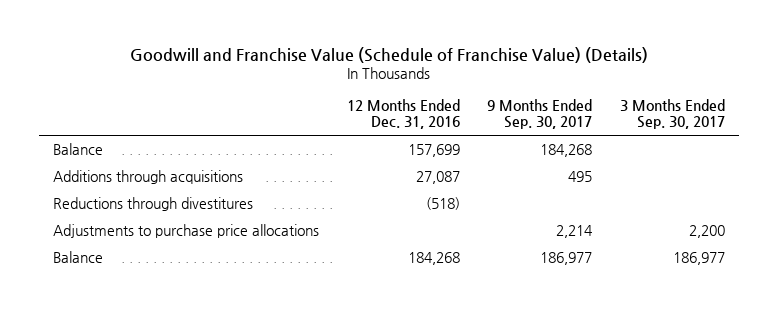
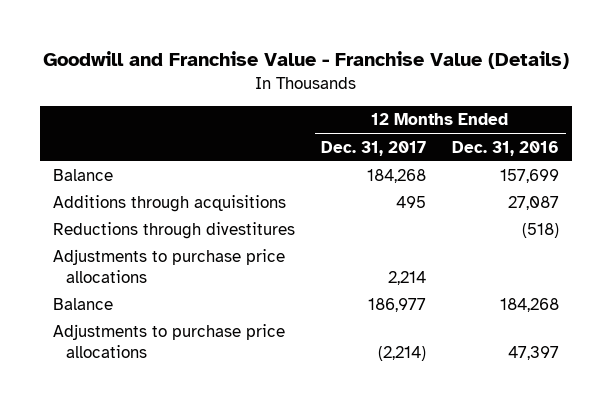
[130,46,649,63] Goodwill and Franchise Value (Schedule of Franchise Value) (Details) -> [43,51,570,70] Goodwill and Franchise Value - Franchise Value (Details)
[487,99,593,130] 9 Months Ended Sep. 30, 2017 -> none
[620,99,726,130] 3 Months Ended Sep. 30, 2017 -> none
none -> [321,140,427,156] Dec. 31, 2017
none -> [52,324,285,359] Adjustments to purchase price allocations

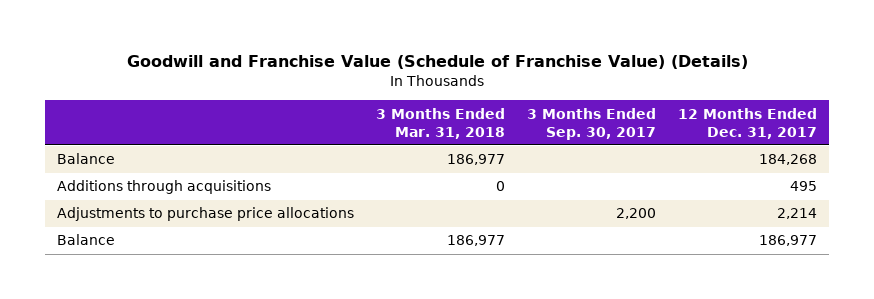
[43,51,570,70] Goodwill and Franchise Value - Franchise Value (Details) -> [127,55,749,70] Goodwill and Franchise Value (Schedule of Franchise Value) (Details)
[452,140,560,156] Dec. 31, 2016 -> none
none -> [375,107,505,139] 3 Months Ended Mar. 31, 2018
none -> [527,107,657,140] 3 Months Ended Sep. 30, 2017
[52,222,295,240] Reductions through divestitures -> none
[52,324,285,359] Adjustments to purchase price allocations -> none

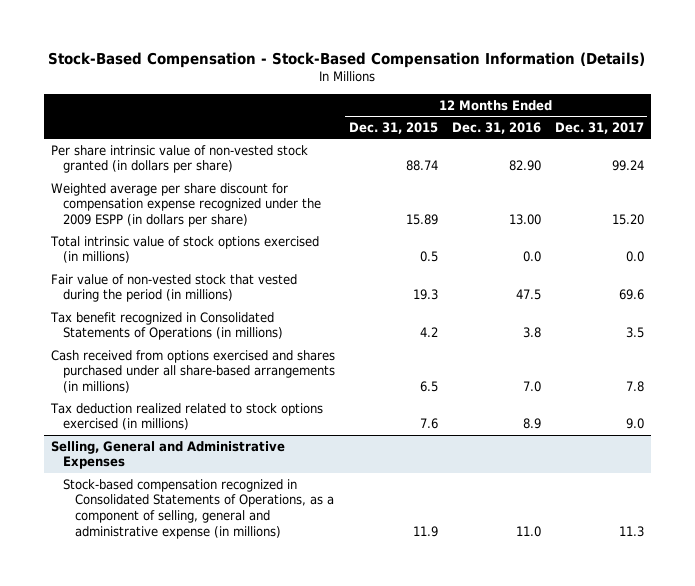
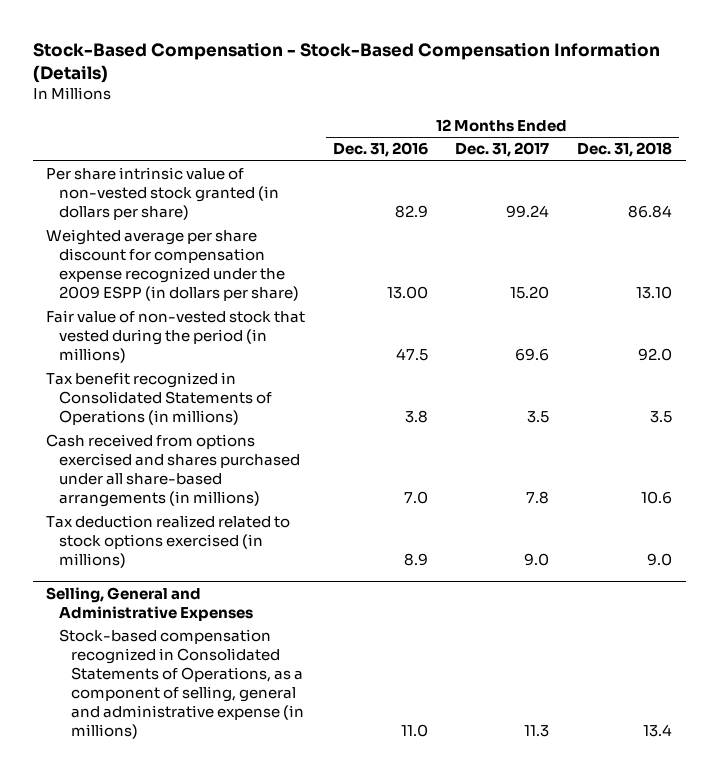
[348,122,438,135] Dec. 31, 2015 -> none
none -> [576,142,672,158] Dec. 31, 2018
[508,160,541,172] 82.90 -> [394,205,428,219] 82.9
[49,235,319,264] Total intrinsic value of stock options exercised (in millions) -> none

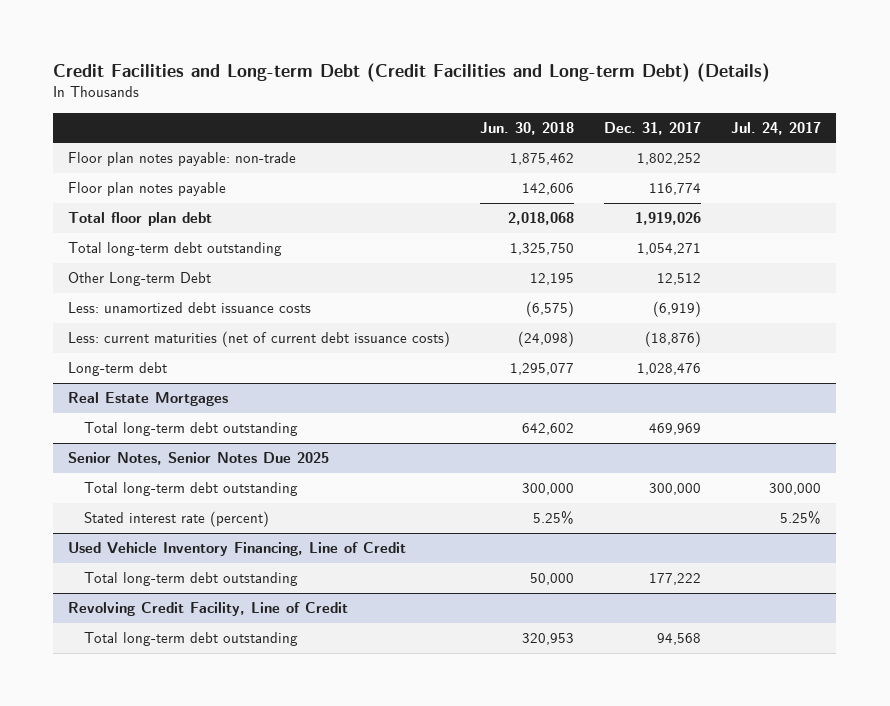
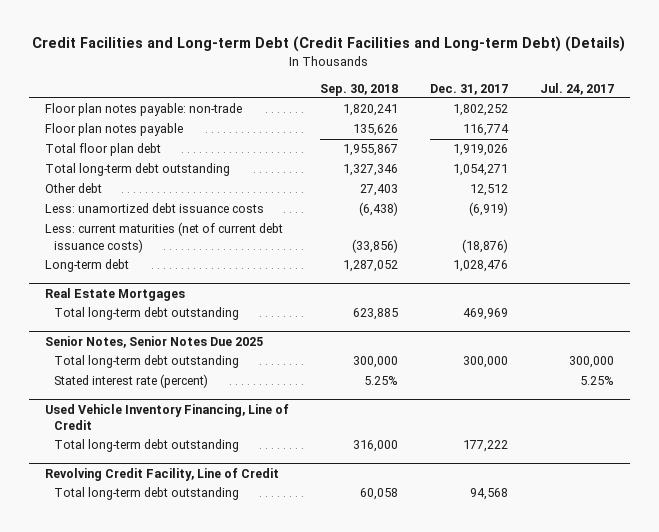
[480,121,575,135] Jun. 30, 2018 -> none
none -> [320,83,399,96] Sep. 30, 2018
[68,272,212,287] Other Long-term Debt -> [44,183,102,194] Other debt

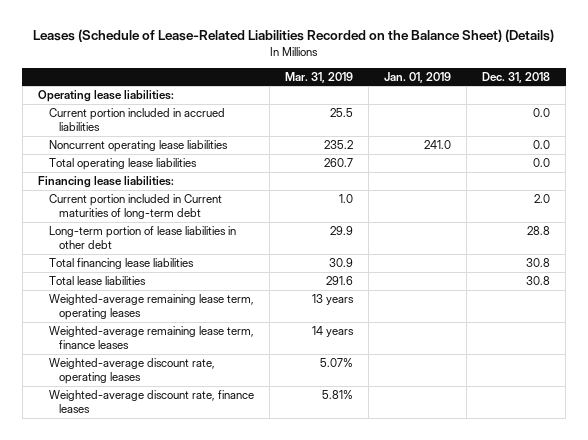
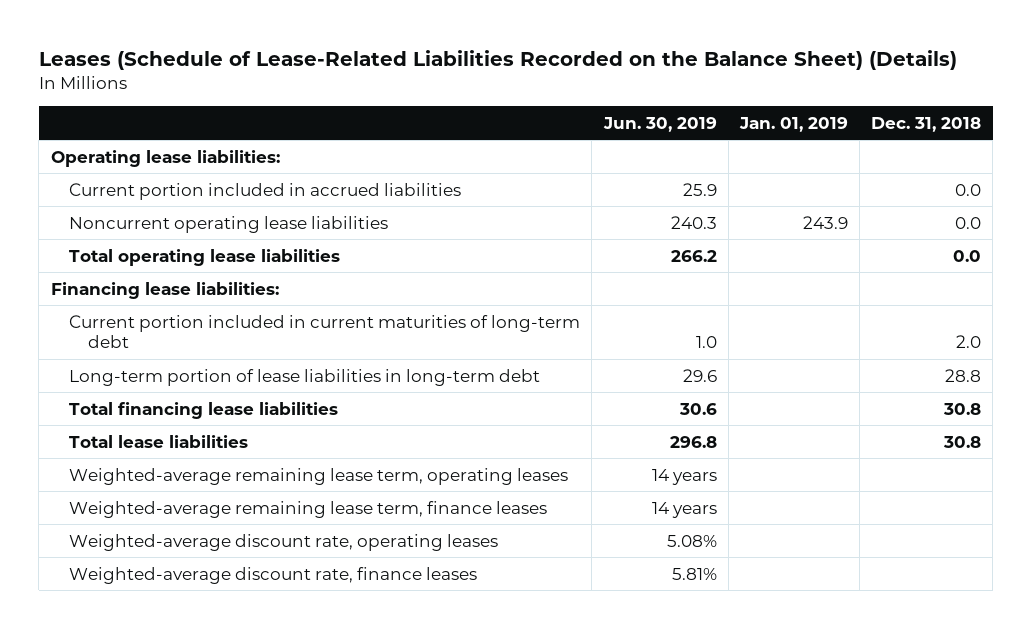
[284,71,353,83] Mar. 31, 2019 -> none
none -> [602,116,717,132] Jun. 30, 2019
[423,140,451,150] 241.0 -> [802,215,848,229] 243.9
[48,194,222,220] Current portion included in Current maturities of long-term debt -> [69,314,581,349] Current portion included in current maturities of long-term debt
[48,226,236,250] Long-term portion of lease liabilities in other debt -> [69,368,541,386] Long-term portion of lease liabilities in long-term debt

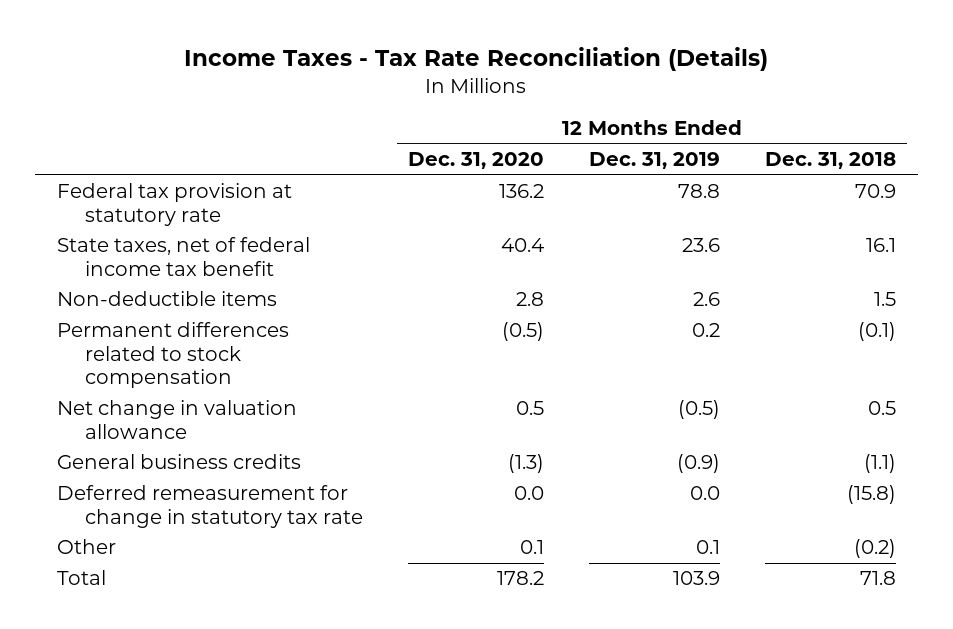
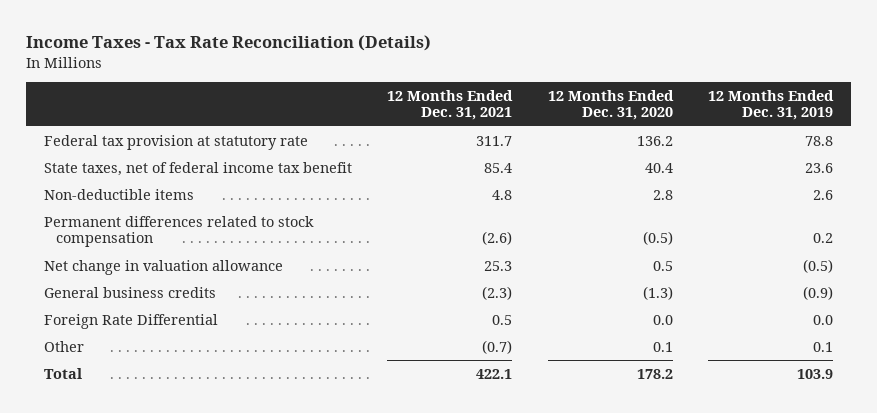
[764,152,896,170] Dec. 31, 2018 -> none
none -> [387,89,514,121] 12 Months Ended Dec. 31, 2021
[57,485,364,528] Deferred remeasurement for change in statutory tax rate -> none
none -> [43,313,218,329] Foreign Rate Differential

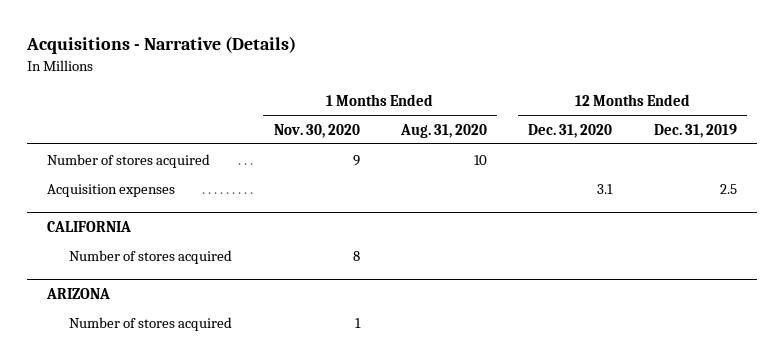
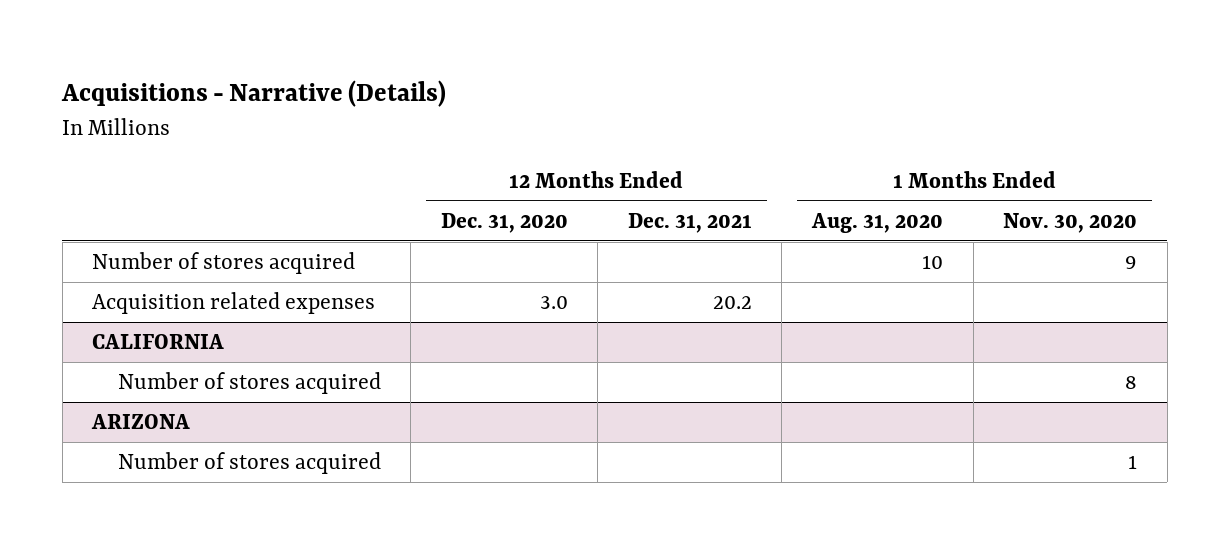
[653,123,737,138] Dec. 31, 2019 -> none
none -> [627,212,752,233] Dec. 31, 2021
[47,183,176,197] Acquisition expenses -> [92,292,376,315] Acquisition related expenses
[597,183,614,194] 3.1 -> [539,296,568,310] 3.0

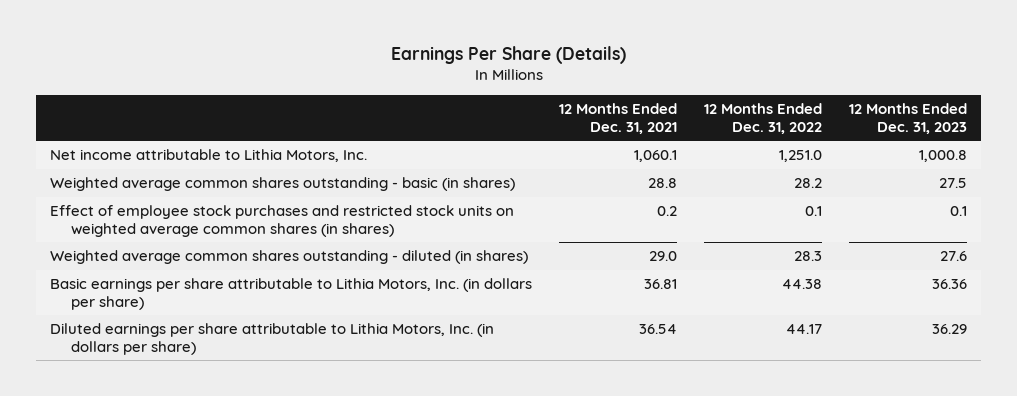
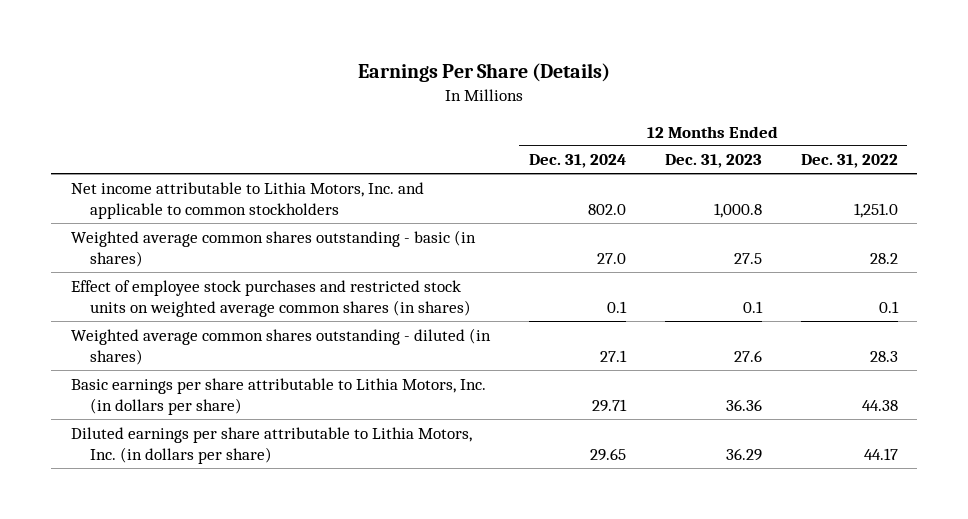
[558,103,677,134] 12 Months Ended Dec. 31, 2021 -> none
none -> [528,154,626,169] Dec. 31, 2024
[49,149,367,163] Net income attributable to Lithia Motors, Inc. -> [70,181,424,219] Net income attributable to Lithia Motors, Inc. and applicable to common stockholders

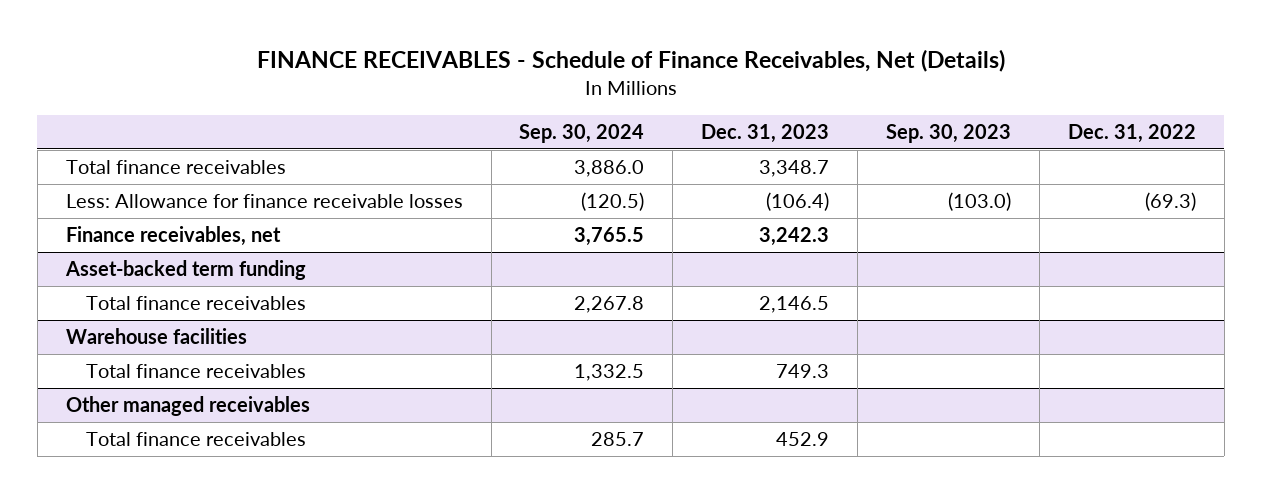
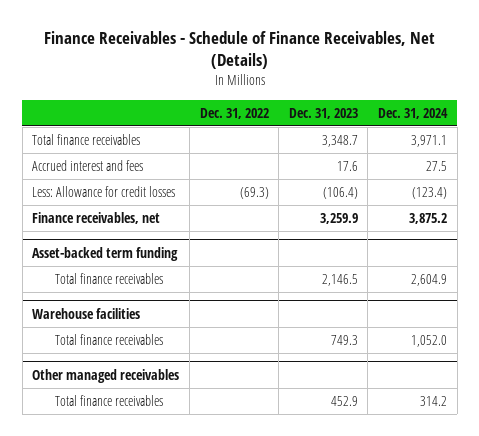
[256,49,1005,73] FINANCE RECEIVABLES - Schedule of Finance Receivables, Net (Details) -> [43,31,435,70] Finance Receivables - Schedule of Finance Receivables, Net (Details)
[519,124,645,144] Sep. 30, 2024 -> none
[886,124,1012,144] Sep. 30, 2023 -> none
none -> [378,107,449,119] Dec. 31, 2024
none -> [32,160,144,172] Accrued interest and fees
[65,194,463,209] Less: Allowance for finance receivable losses -> [32,186,176,198] Less: Allowance for credit losses
[759,227,830,247] 3,242.3 -> [319,213,358,225] 3,259.9

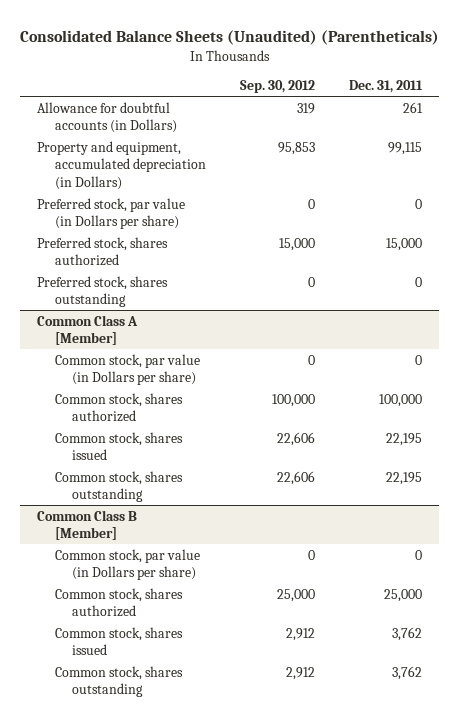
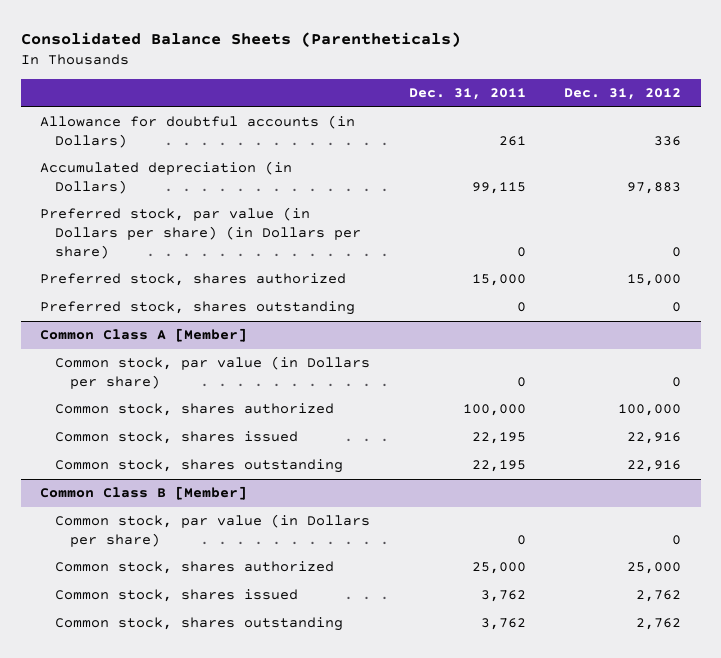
[19,29,439,45] Consolidated Balance Sheets (Unaudited) (Parentheticals) -> [20,32,461,48] Consolidated Balance Sheets (Parentheticals)
[239,80,315,94] Sep. 30, 2012 -> none
none -> [564,88,682,101] Dec. 31, 2012
[37,140,206,191] Property and equipment, accumulated depreciation (in Dollars) -> [40,161,293,195] Accumulated depreciation (in Dollars)
[37,197,186,230] Preferred stock, par value (in Dollars per share) -> [40,207,362,259] Preferred stock, par value (in Dollars per share) (in Dollars per share)

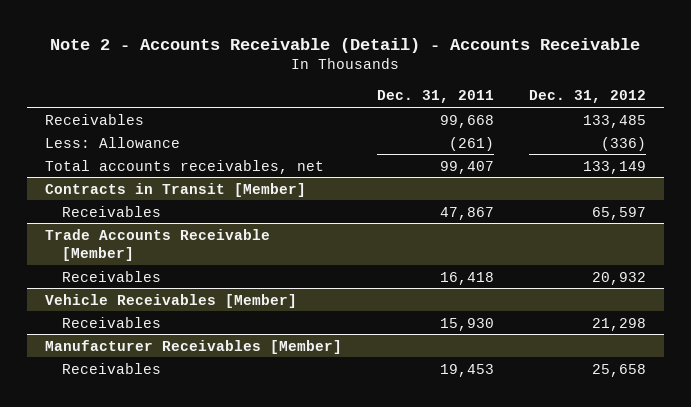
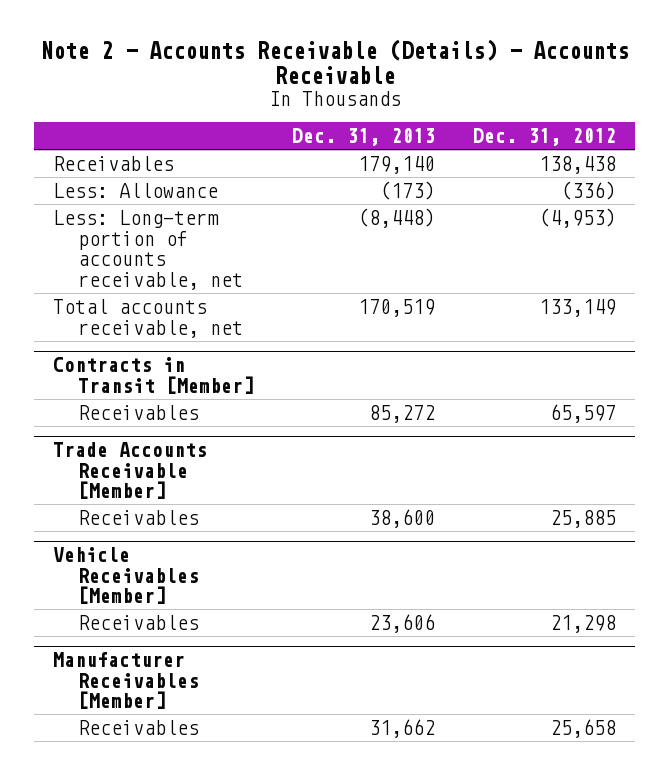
[50,37,641,53] Note 2 - Accounts Receivable (Detail) - Accounts Receivable -> [40,38,629,85] Note 2 - Accounts Receivable (Details) - Accounts Receivable
[376,90,494,104] Dec. 31, 2011 -> none
none -> [292,128,436,147] Dec. 31, 2013
[583,114,647,128] 133,485 -> [539,156,617,175] 138,438
none -> [52,210,243,290] Less: Long-term portion of accounts receivable, net
[44,159,324,174] Total accounts receivables, net -> [52,299,243,338] Total accounts receivable, net
[592,271,647,285] 20,932 -> [550,510,617,529] 25,885

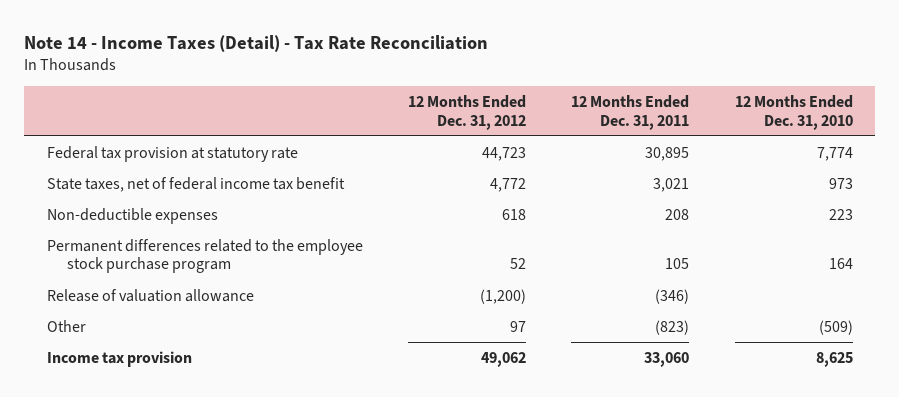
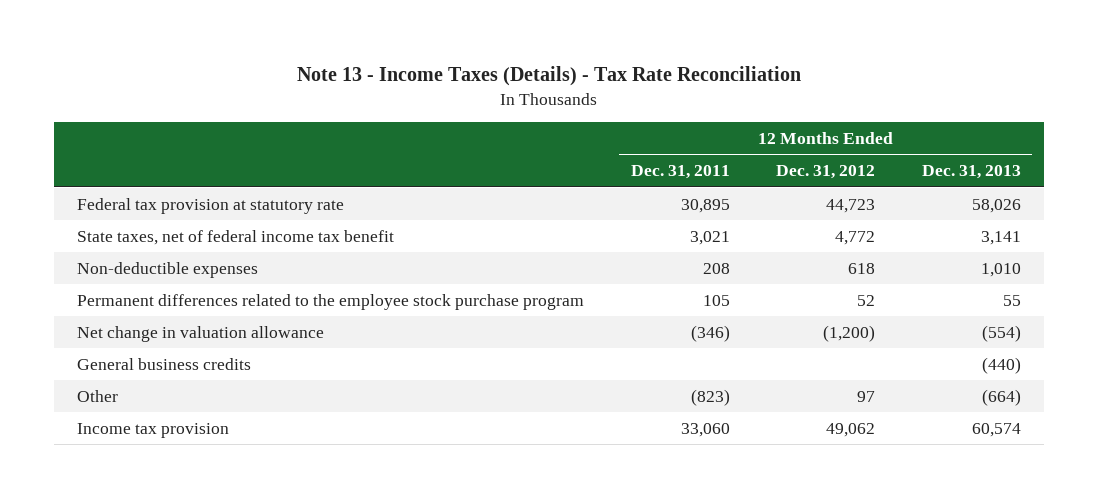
[23,34,488,52] Note 14 - Income Taxes (Detail) - Tax Rate Reconciliation -> [297,66,802,87] Note 13 - Income Taxes (Details) - Tax Rate Reconciliation
[734,95,853,130] 12 Months Ended Dec. 31, 2010 -> none
none -> [921,165,1021,180] Dec. 31, 2013
[46,288,254,302] Release of valuation allowance -> [77,325,325,342] Net change in valuation allowance
none -> [77,357,252,370] General business credits

